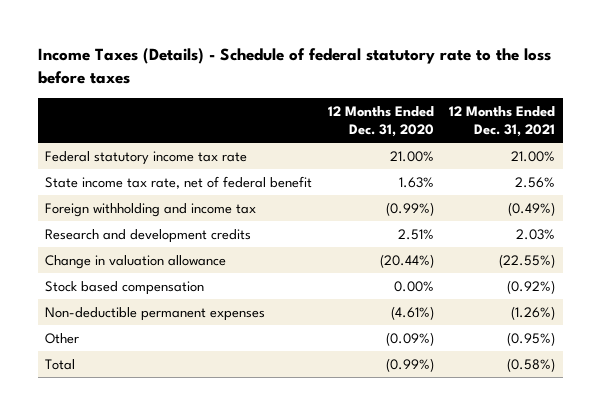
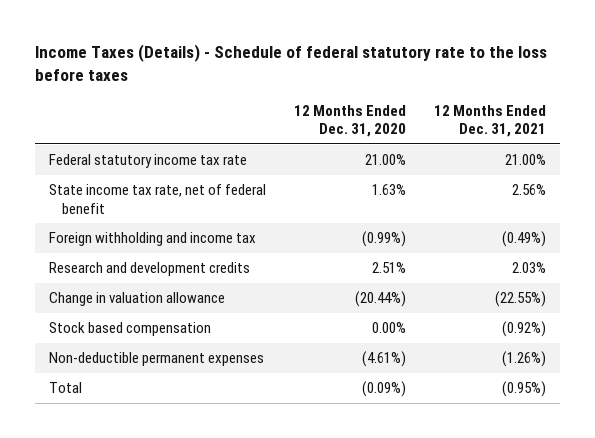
[45,332,80,344] Other -> none
[385,357,434,372] (0.99%) -> [362,381,407,398] (0.09%)
[507,357,556,372] (0.58%) -> [502,381,547,398] (0.95%)

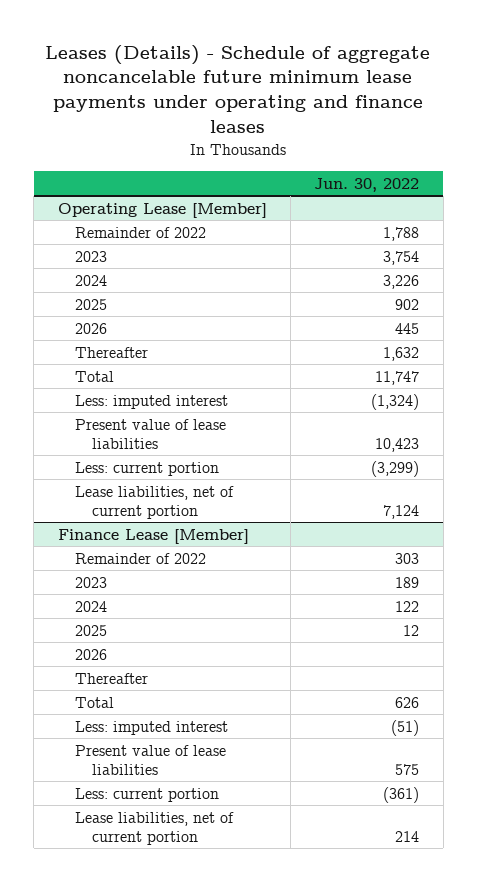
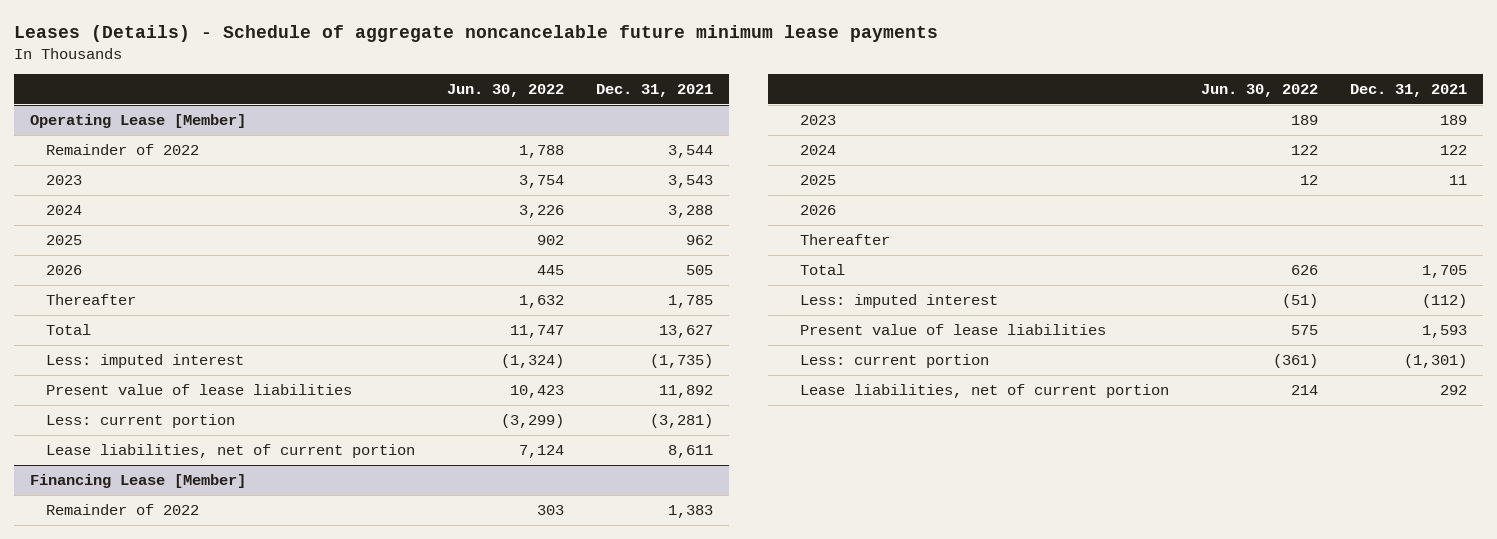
[45,44,431,134] Leases (Details) - Schedule of aggregate noncancelable future minimum lease payments under operating and finance leases -> [13,24,938,42] Leases (Details) - Schedule of aggregate noncancelable future minimum lease payments
none -> [595,84,713,98] Dec. 31, 2021
[57,528,249,544] Finance Lease [Member] -> [29,473,246,488] Financing Lease [Member]

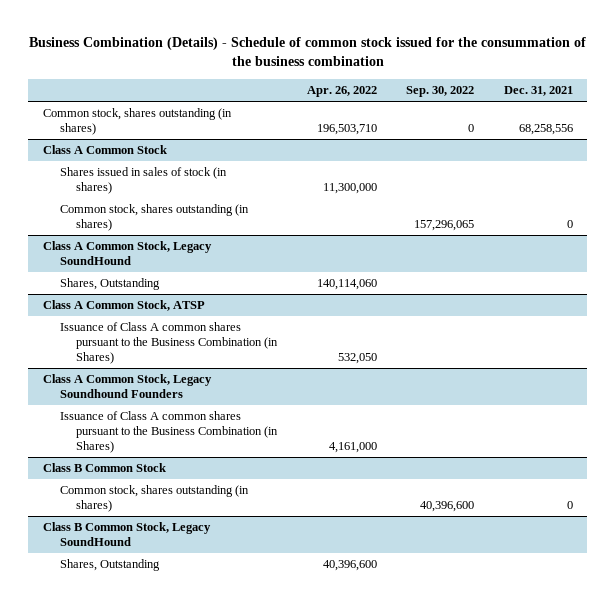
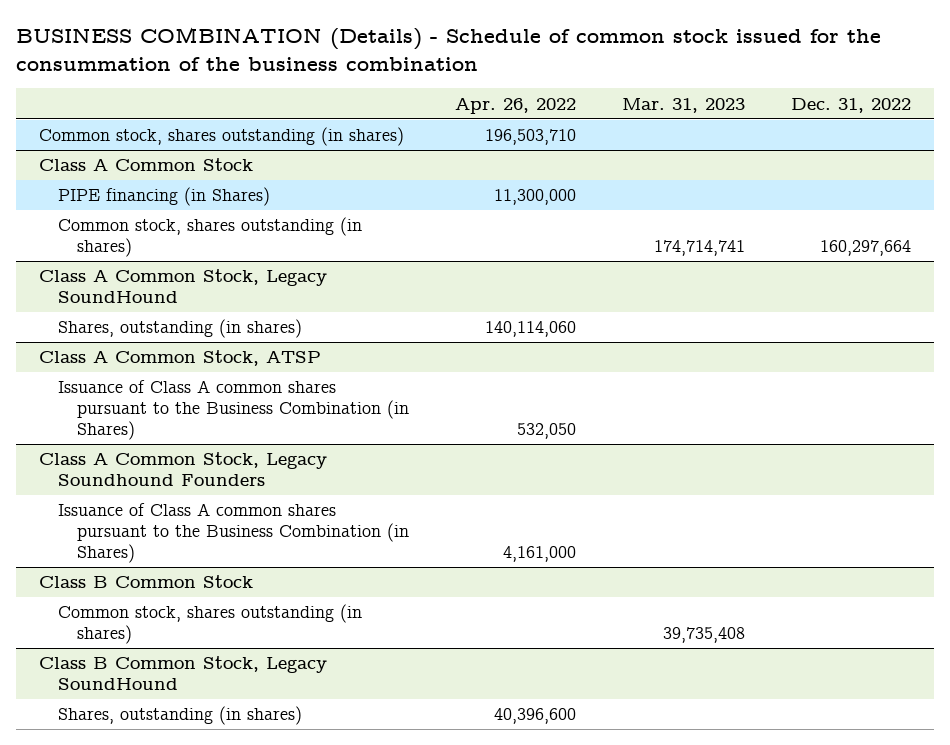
[28,37,586,67] Business Combination (Details) - Schedule of common stock issued for the consummation of the business combination -> [15,27,881,71] BUSINESS COMBINATION (Details) - Schedule of common stock issued for the consummation of the business combination
[406,85,475,97] Sep. 30, 2022 -> none
[503,85,573,96] Dec. 31, 2021 -> none
none -> [622,97,746,113] Mar. 31, 2023
none -> [791,97,912,113] Dec. 31, 2022
[59,167,227,194] Shares issued in sales of stock (in shares) -> [58,187,271,207] PIPE financing (in Shares)
[59,278,160,291] Shares, Outstanding -> [58,319,303,339] Shares, outstanding (in shares)
[59,559,160,572] Shares, Outstanding -> [58,706,303,726] Shares, outstanding (in shares)

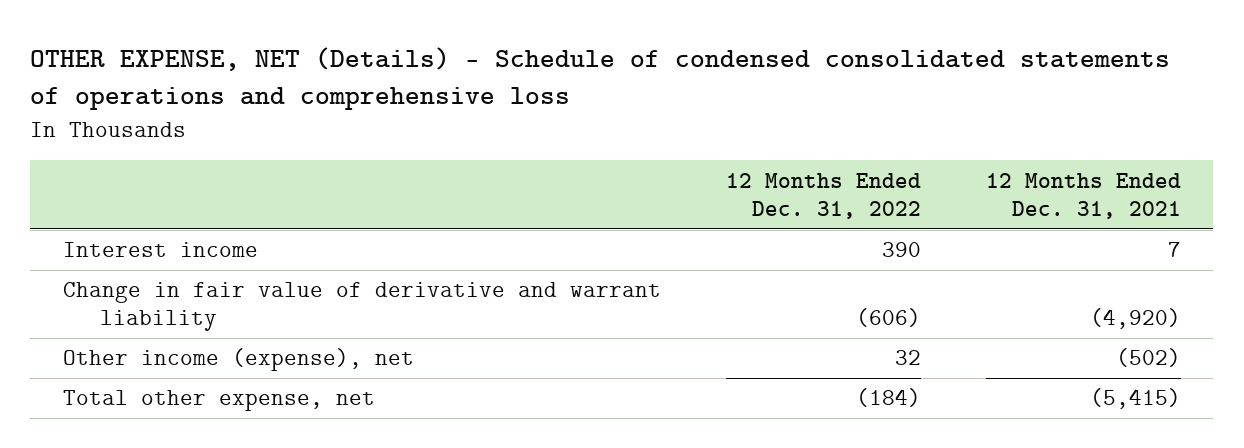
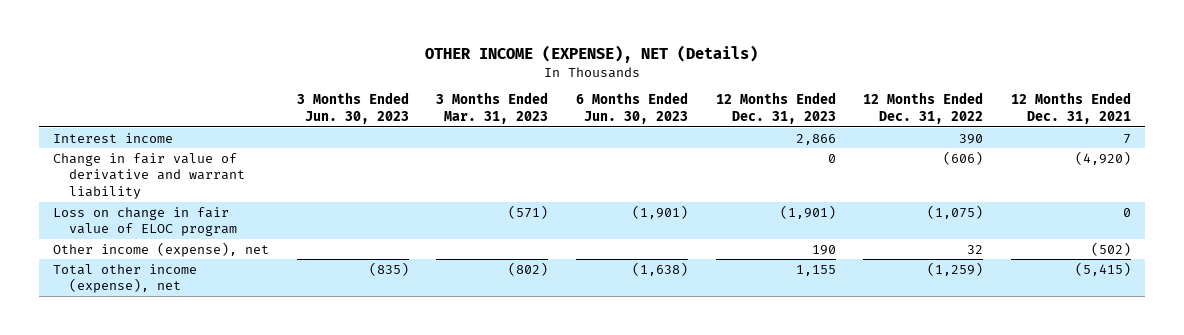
[30,47,1171,111] OTHER EXPENSE, NET (Details) - Schedule of condensed consolidated statements of operations and comprehensive loss -> [425,45,759,64] OTHER INCOME (EXPENSE), NET (Details)
none -> [296,92,409,125] 3 Months Ended Jun. 30, 2023
none -> [436,92,549,125] 3 Months Ended Mar. 31, 2023
none -> [576,92,689,125] 6 Months Ended Jun. 30, 2023
none -> [715,92,836,125] 12 Months Ended Dec. 31, 2023
none -> [52,206,238,237] Loss on change in fair value of ELOC program
[62,390,375,412] Total other expense, net -> [52,263,197,294] Total other income (expense), net
[855,388,921,408] (184) -> [927,261,984,276] (1,259)

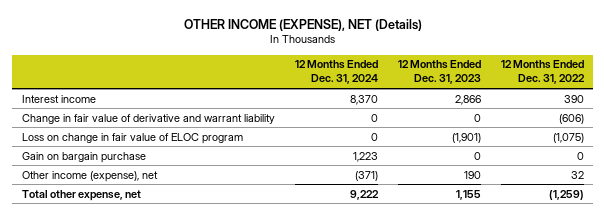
[296,92,409,125] 3 Months Ended Jun. 30, 2023 -> none
[436,92,549,125] 3 Months Ended Mar. 31, 2023 -> none
[576,92,689,125] 6 Months Ended Jun. 30, 2023 -> none
[1011,92,1132,125] 12 Months Ended Dec. 31, 2021 -> none
none -> [294,60,378,85] 12 Months Ended Dec. 31, 2024
none -> [21,151,146,163] Gain on bargain purchase
[52,263,197,294] Total other income (expense), net -> [21,189,141,201] Total other expense, net

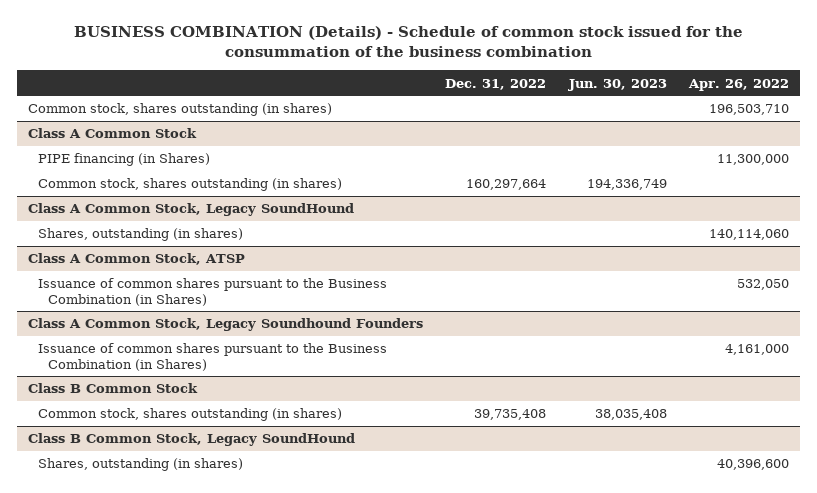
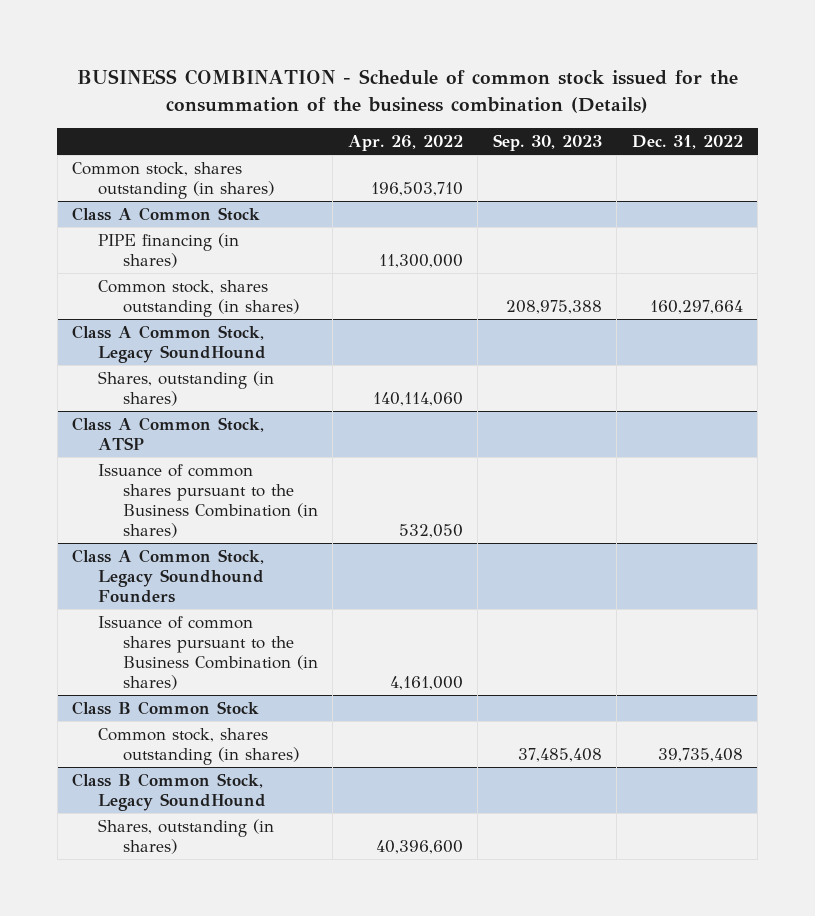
[73,26,743,58] BUSINESS COMBINATION (Details) - Schedule of common stock issued for the consummation of the business combination -> [77,68,739,113] BUSINESS COMBINATION - Schedule of common stock issued for the consummation of the business combination (Details)
[567,78,667,91] Jun. 30, 2023 -> none
none -> [492,133,602,151] Sep. 30, 2023
[38,153,211,167] PIPE financing (in Shares) -> [97,233,239,269] PIPE financing (in shares)
[38,278,388,306] Issuance of common shares pursuant to the Business Combination (in Shares) -> [97,464,318,538] Issuance of common shares pursuant to the Business Combination (in shares)
[38,343,388,371] Issuance of common shares pursuant to the Business Combination (in Shares) -> [97,616,318,690] Issuance of common shares pursuant to the Business Combination (in shares)

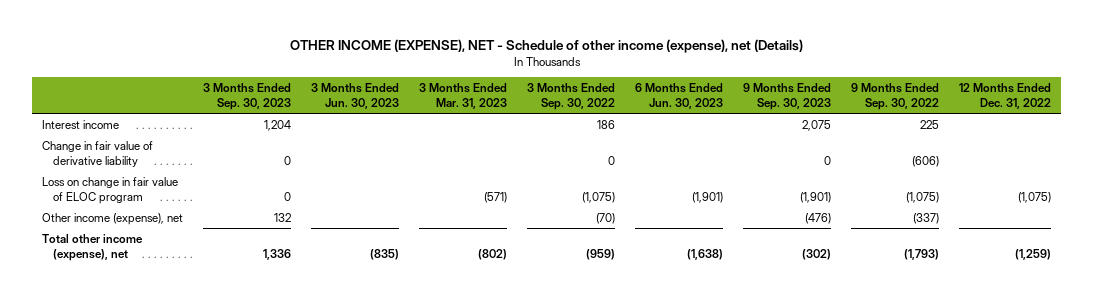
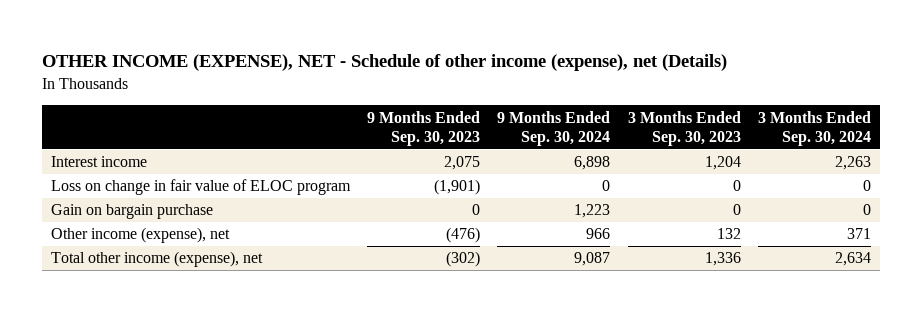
[310,83,399,109] 3 Months Ended Jun. 30, 2023 -> none
[419,83,508,109] 3 Months Ended Mar. 31, 2023 -> none
[527,83,616,110] 3 Months Ended Sep. 30, 2022 -> none
[635,83,724,109] 6 Months Ended Jun. 30, 2023 -> none
[851,83,940,110] 9 Months Ended Sep. 30, 2022 -> none
[959,83,1052,109] 12 Months Ended Dec. 31, 2022 -> none
none -> [497,110,611,146] 9 Months Ended Sep. 30, 2024
none -> [758,110,872,146] 3 Months Ended Sep. 30, 2024
[41,140,153,167] Change in fair value of derivative liability -> none
none -> [50,204,213,220] Gain on bargain purchase

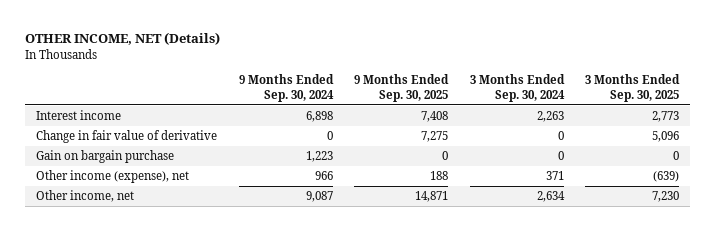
[41,54,727,72] OTHER INCOME (EXPENSE), NET - Schedule of other income (expense), net (Details) -> [25,32,221,46] OTHER INCOME, NET (Details)
[366,110,480,146] 9 Months Ended Sep. 30, 2023 -> none
[627,110,741,146] 3 Months Ended Sep. 30, 2023 -> none
none -> [354,74,450,102] 9 Months Ended Sep. 30, 2025
none -> [585,74,681,102] 3 Months Ended Sep. 30, 2025
[50,179,351,196] Loss on change in fair value of ELOC program -> [36,130,218,144] Change in fair value of derivative
[50,251,263,268] Total other income (expense), net -> [36,190,135,203] Other income, net

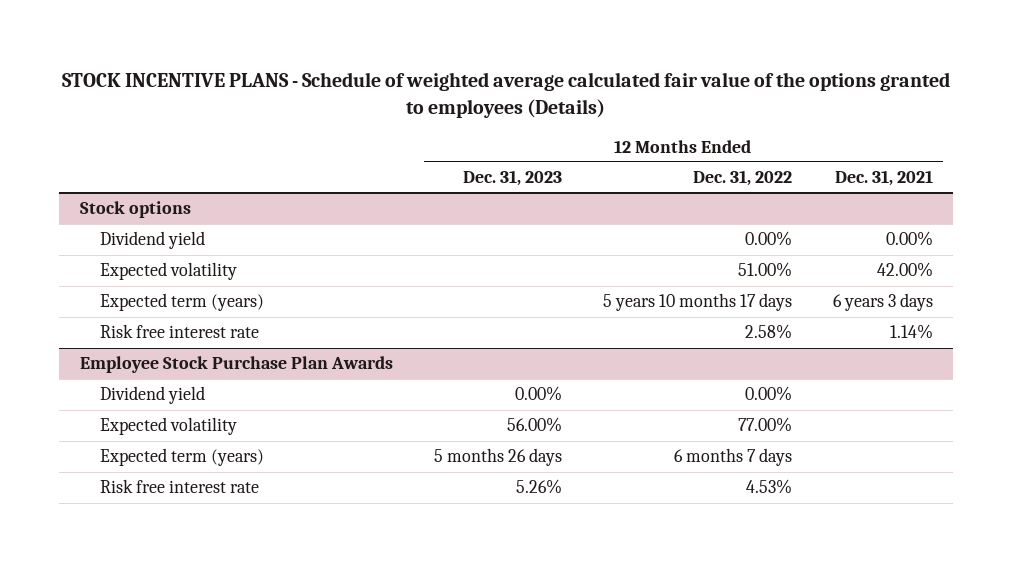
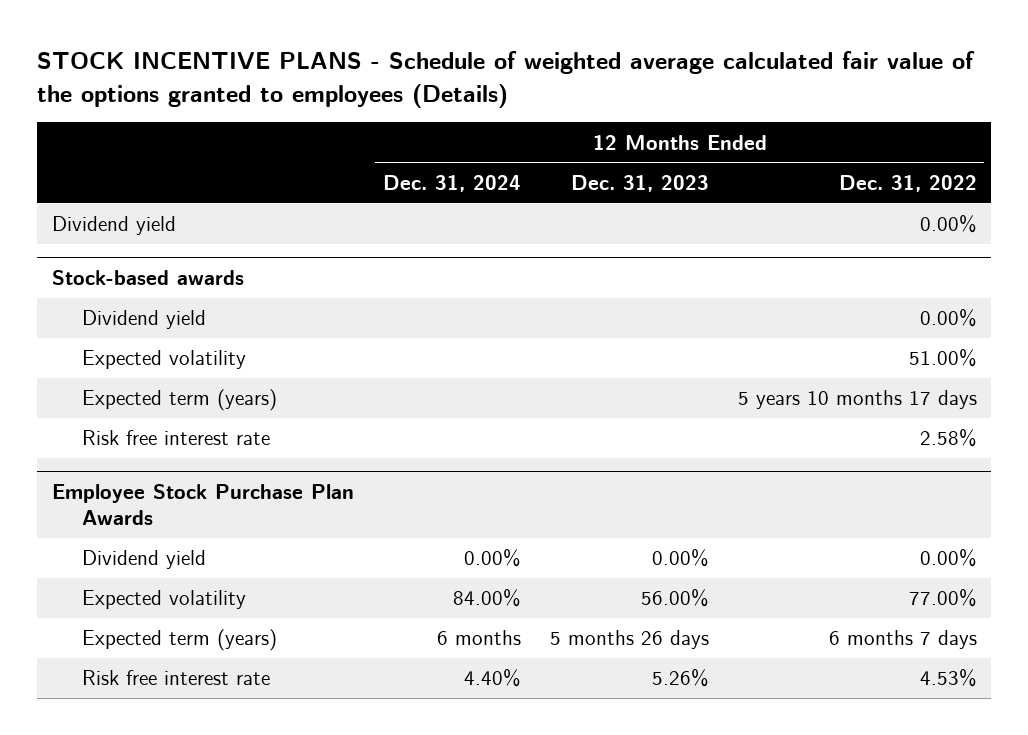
[834,170,933,187] Dec. 31, 2021 -> none
none -> [382,174,521,192] Dec. 31, 2024
[79,201,191,219] Stock options -> none
none -> [51,269,244,285] Stock-based awards
none -> [81,310,206,330] Dividend yield

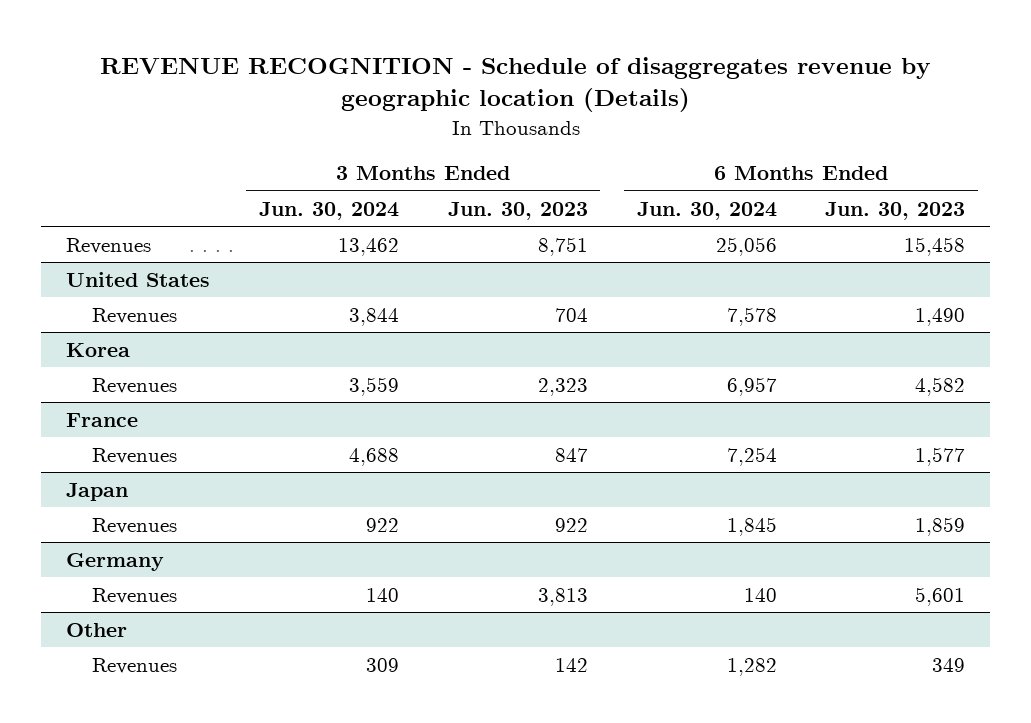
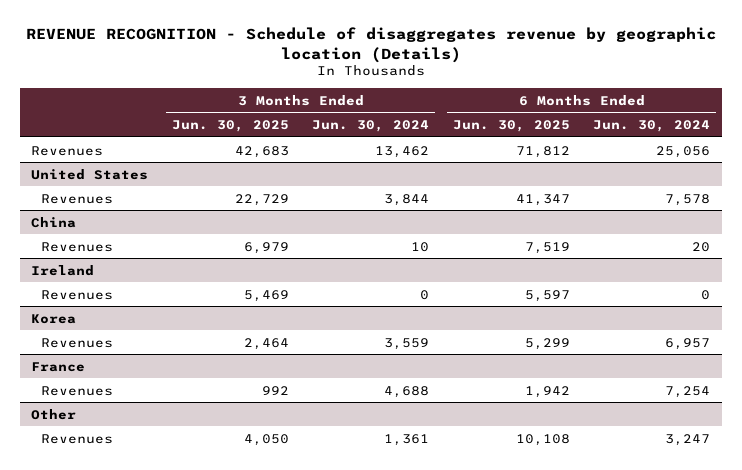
[447,201,588,220] Jun. 30, 2023 -> none
[825,201,966,220] Jun. 30, 2023 -> none
none -> [171,119,289,132] Jun. 30, 2025
none -> [452,119,570,132] Jun. 30, 2025
none -> [31,216,77,228] China
none -> [40,241,113,252] Revenues
none -> [31,264,95,276] Ireland
none -> [40,289,113,300] Revenues
[65,482,128,501] Japan -> none
[92,517,178,534] Revenues -> none
[65,552,164,571] Germany -> none
[92,587,178,604] Revenues -> none
[365,657,399,672] 309 -> [384,433,430,446] 1,361
[726,657,777,676] 1,282 -> [665,433,711,446] 3,247

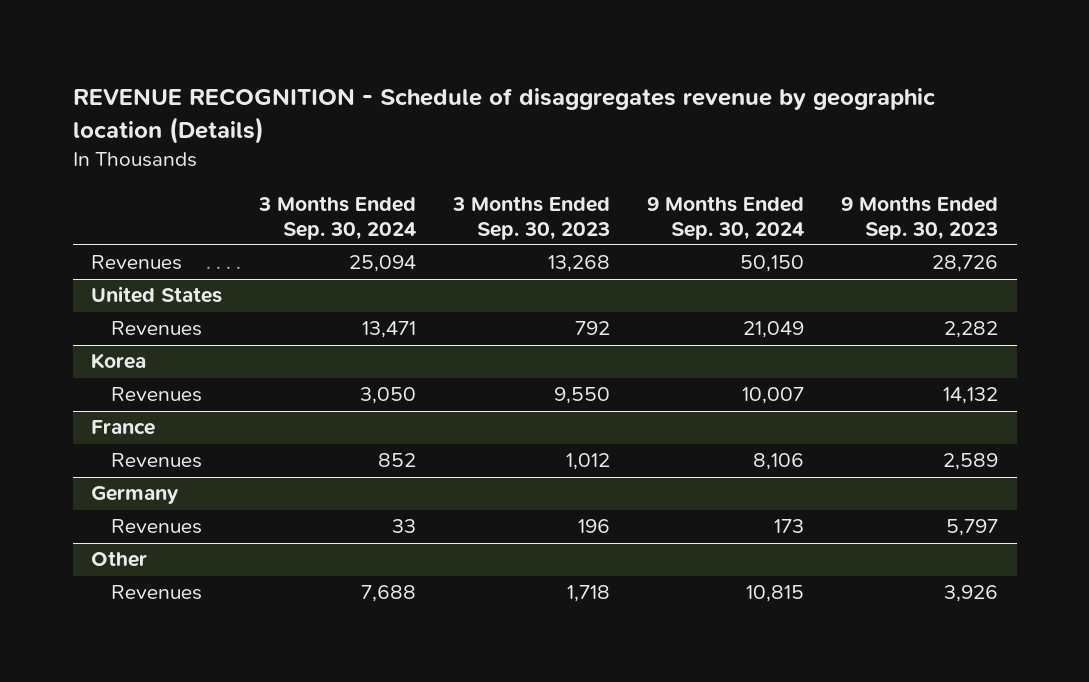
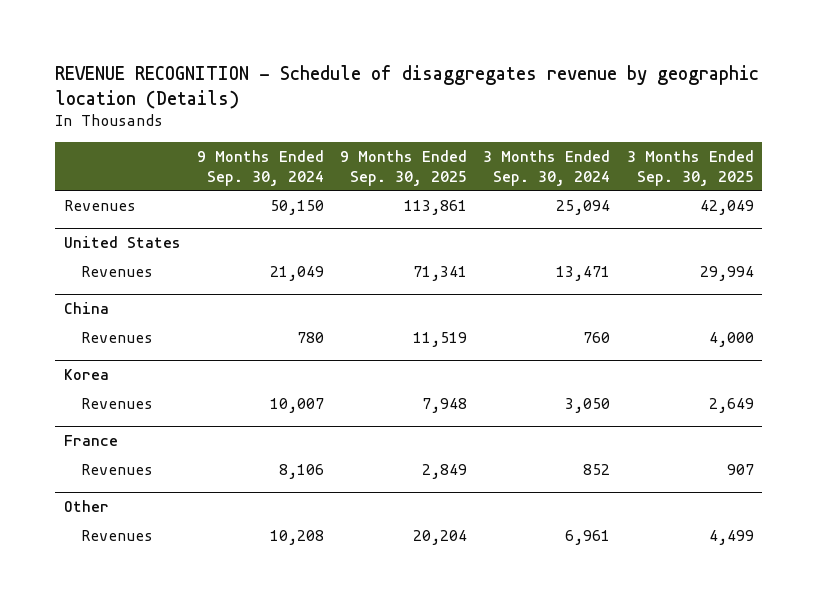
[452,195,611,240] 3 Months Ended Sep. 30, 2023 -> none
[841,195,999,240] 9 Months Ended Sep. 30, 2023 -> none
none -> [340,149,468,186] 9 Months Ended Sep. 30, 2025
none -> [626,149,754,186] 3 Months Ended Sep. 30, 2025
none -> [63,302,109,315] China
none -> [81,331,154,343] Revenues
[91,486,180,505] Germany -> none
[111,519,203,535] Revenues -> none
[361,585,417,603] 7,688 -> [565,529,611,545] 6,961
[746,585,805,603] 10,815 -> [269,529,324,545] 10,208

